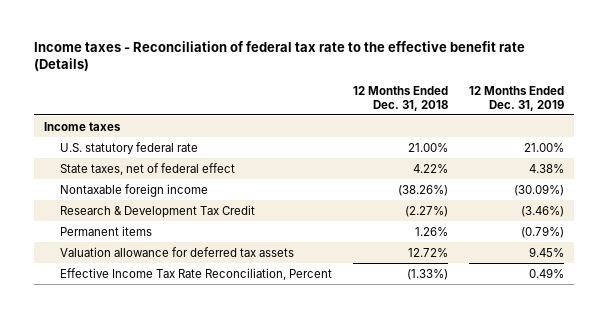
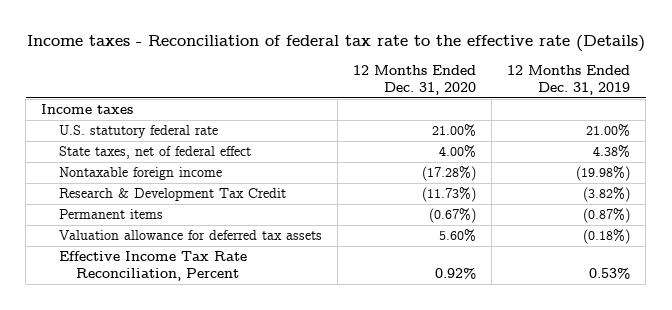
[33,40,525,72] Income taxes - Reconciliation of federal tax rate to the effective benefit rate (Details) -> [26,35,645,53] Income taxes - Reconciliation of federal tax rate to the effective rate (Details)
[352,86,448,111] 12 Months Ended Dec. 31, 2018 -> none
none -> [352,65,476,95] 12 Months Ended Dec. 31, 2020
[513,183,564,196] (30.09%) -> [576,166,631,182] (19.98%)
[520,205,564,217] (3.46%) -> [583,187,631,203] (3.82%)
[520,225,564,238] (0.79%) -> [583,208,631,224] (0.87%)
[528,246,564,257] 9.45% -> [583,229,631,245] (0.18%)
[528,267,564,278] 0.49% -> [589,267,631,279] 0.53%

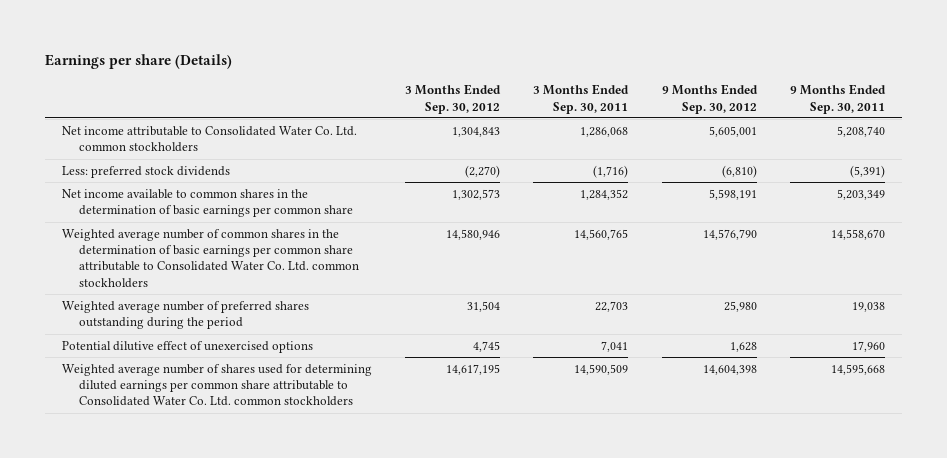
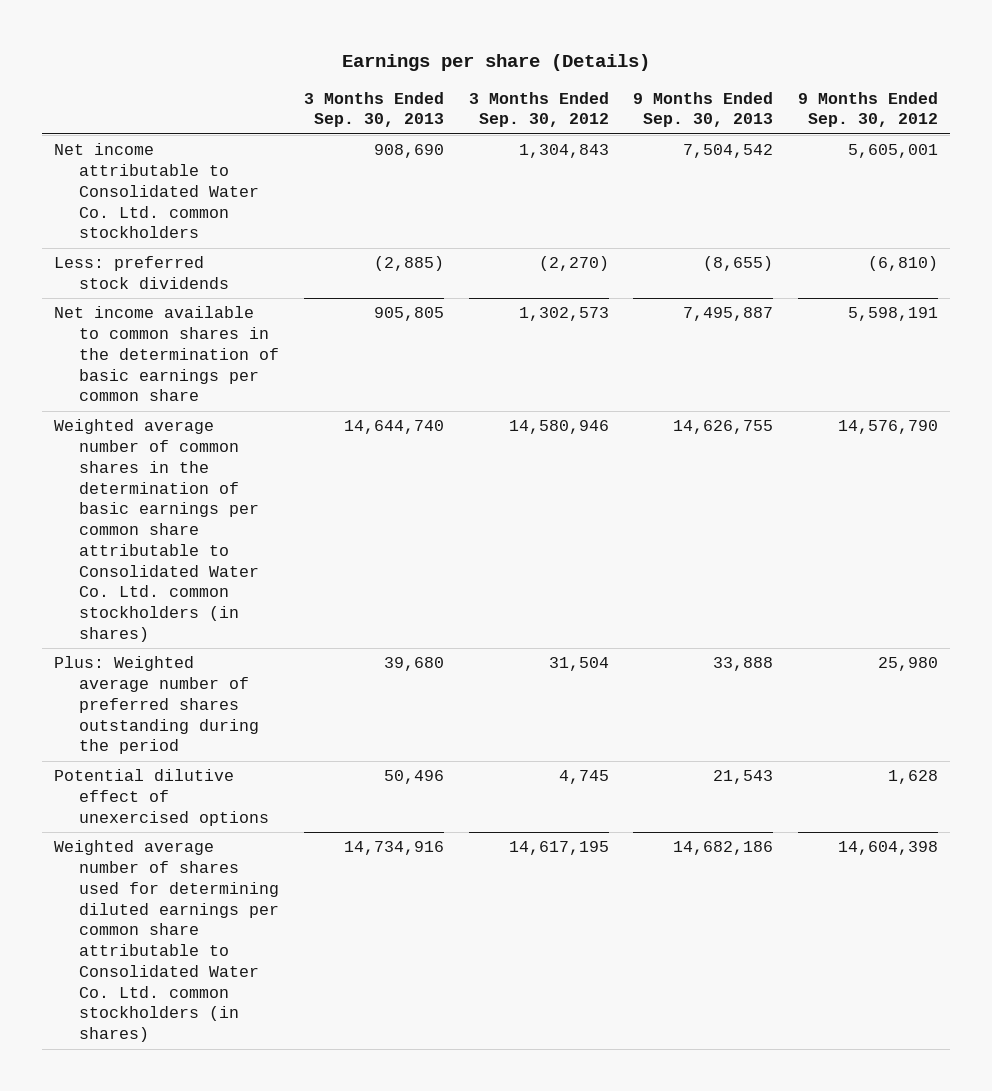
[533,84,630,114] 3 Months Ended Sep. 30, 2011 -> none
[790,84,887,114] 9 Months Ended Sep. 30, 2011 -> none
none -> [303,91,444,128] 3 Months Ended Sep. 30, 2013
none -> [633,91,774,128] 9 Months Ended Sep. 30, 2013
[61,228,359,288] Weighted average number of common shares in the determination of basic earnings per common share attributable to Consolidated Water Co. Ltd. common stockholders -> [54,419,259,642] Weighted average number of common shares in the determination of basic earnings per common share attributable to Consolidated Water Co. Ltd. common stockholders (in shares)
[61,300,309,330] Weighted average number of preferred shares outstanding during the period -> [54,656,259,755] Plus: Weighted average number of preferred shares outstanding during the period
[61,363,372,407] Weighted average number of shares used for determining diluted earnings per common share attributable to Consolidated Water Co. Ltd. common stockholders -> [54,840,279,1043] Weighted average number of shares used for determining diluted earnings per common share attributable to Consolidated Water Co. Ltd. common stockholders (in shares)

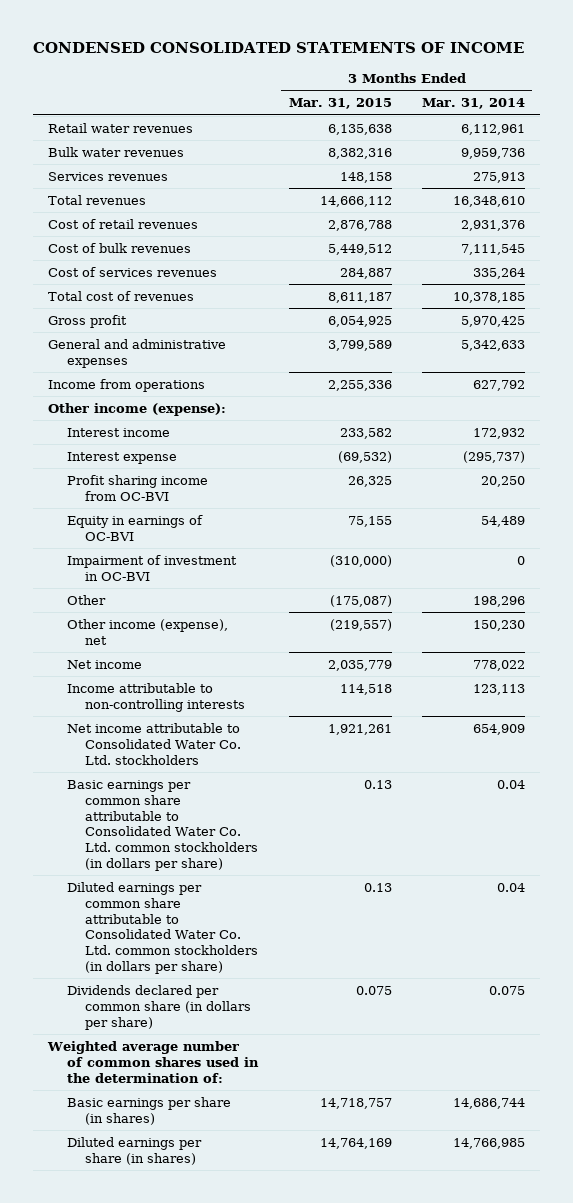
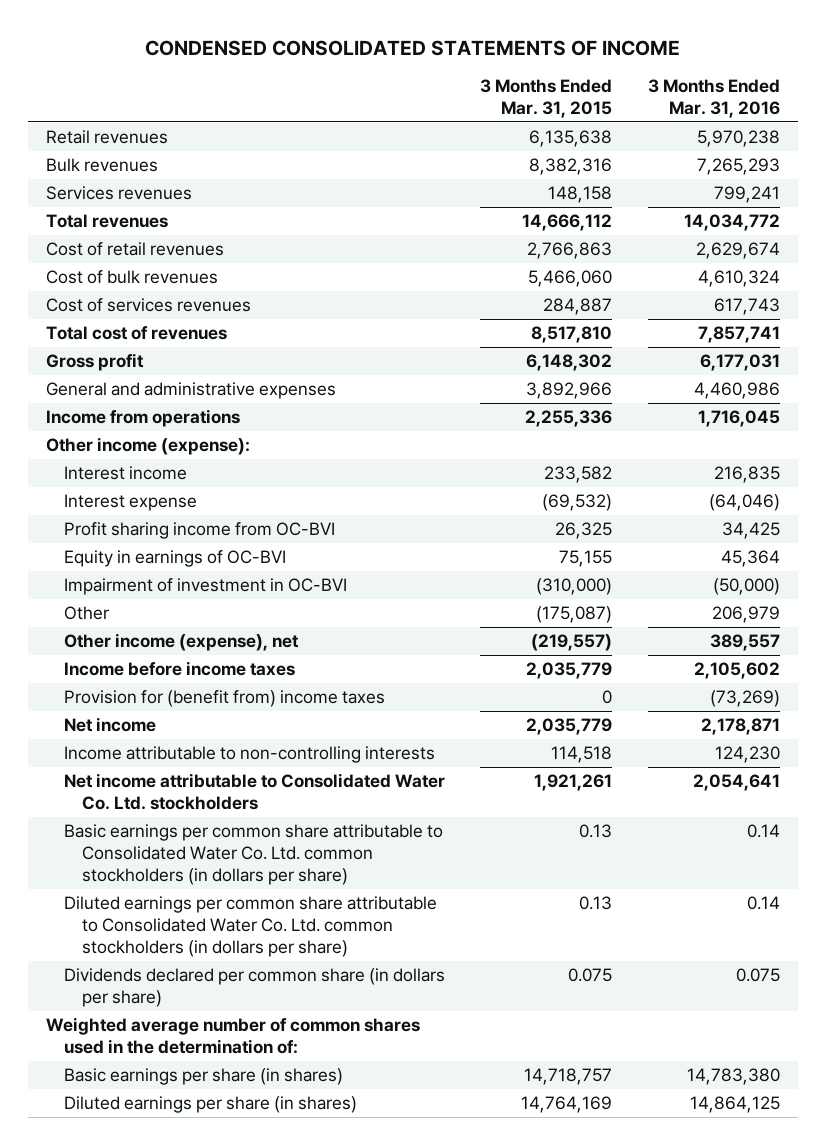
[421,98,525,110] Mar. 31, 2014 -> none
none -> [648,78,781,118] 3 Months Ended Mar. 31, 2016
[48,122,194,133] Retail water revenues -> [45,130,168,145] Retail revenues
[48,146,185,157] Bulk water revenues -> [45,158,158,173] Bulk revenues
[327,219,392,231] 2,876,788 -> [527,242,613,260] 2,766,863
[327,243,392,255] 5,449,512 -> [528,270,613,288] 5,466,060
[327,291,392,303] 8,611,187 -> [531,326,613,344] 8,517,810
[327,315,392,327] 6,054,925 -> [526,354,613,372] 6,148,302
[327,339,392,351] 3,799,589 -> [526,382,613,400] 3,892,966
none -> [63,661,295,677] Income before income taxes
none -> [63,690,385,708] Provision for (benefit from) income taxes

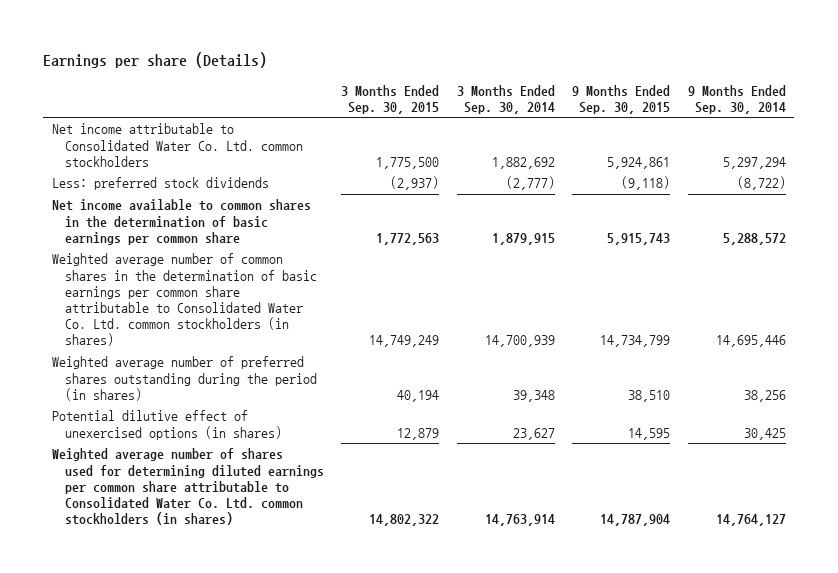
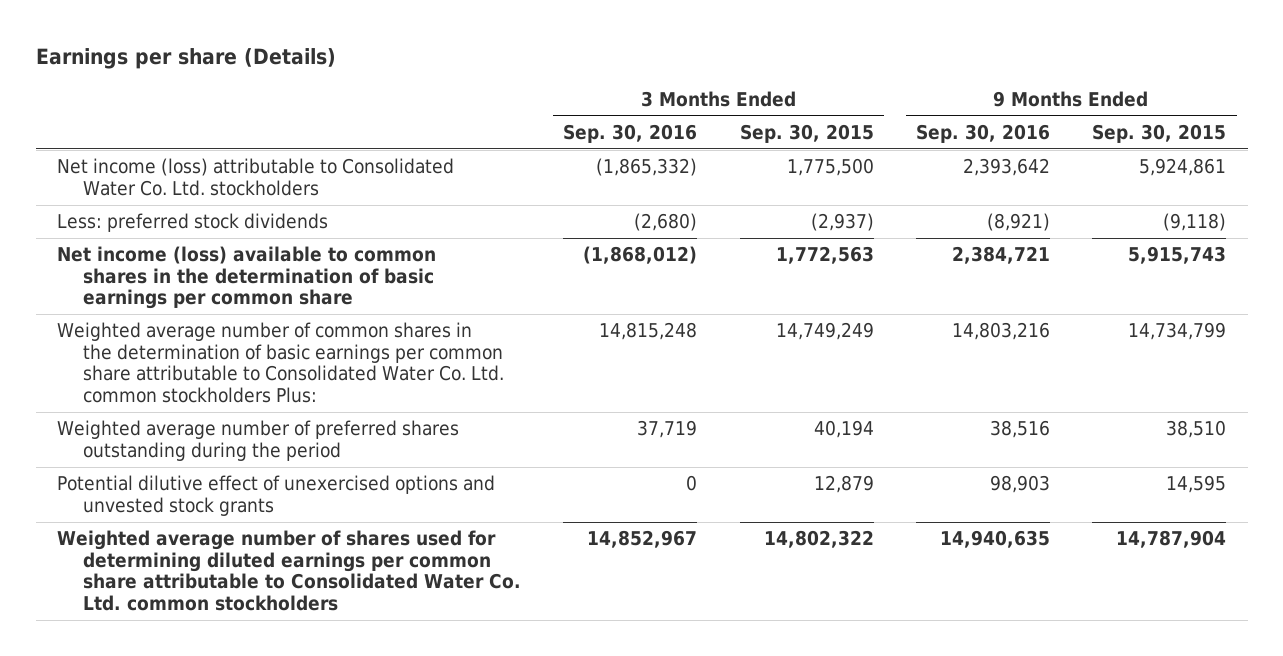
[456,84,555,114] 3 Months Ended Sep. 30, 2014 -> none
[687,84,786,114] 9 Months Ended Sep. 30, 2014 -> none
none -> [563,123,698,143] Sep. 30, 2016
none -> [916,123,1051,143] Sep. 30, 2016
[52,123,304,167] Net income attributable to Consolidated Water Co. Ltd. common stockholders -> [56,158,454,196] Net income (loss) attributable to Consolidated Water Co. Ltd. stockholders
[52,199,312,245] Net income available to common shares in the determination of basic earnings per common share -> [56,246,436,310] Net income (loss) available to common shares in the determination of basic earnings per common share
[52,253,318,347] Weighted average number of common shares in the determination of basic earnings per common share attributable to Consolidated Water Co. Ltd. common stockholders (in shares) -> [56,322,505,403] Weighted average number of common shares in the determination of basic earnings per common share attributable to Consolidated Water Co. Ltd. common stockholders Plus:
[52,356,318,401] Weighted average number of preferred shares outstanding during the period (in shares) -> [56,420,459,461] Weighted average number of preferred shares outstanding during the period
[52,410,283,440] Potential dilutive effect of unexercised options (in shares) -> [56,475,495,516] Potential dilutive effect of unexercised options and unvested stock grants
[52,448,325,526] Weighted average number of shares used for determining diluted earnings per common share attributable to Consolidated Water Co. Ltd. common stockholders (in shares) -> [56,530,522,611] Weighted average number of shares used for determining diluted earnings per common share attributable to Consolidated Water Co. Ltd. common stockholders

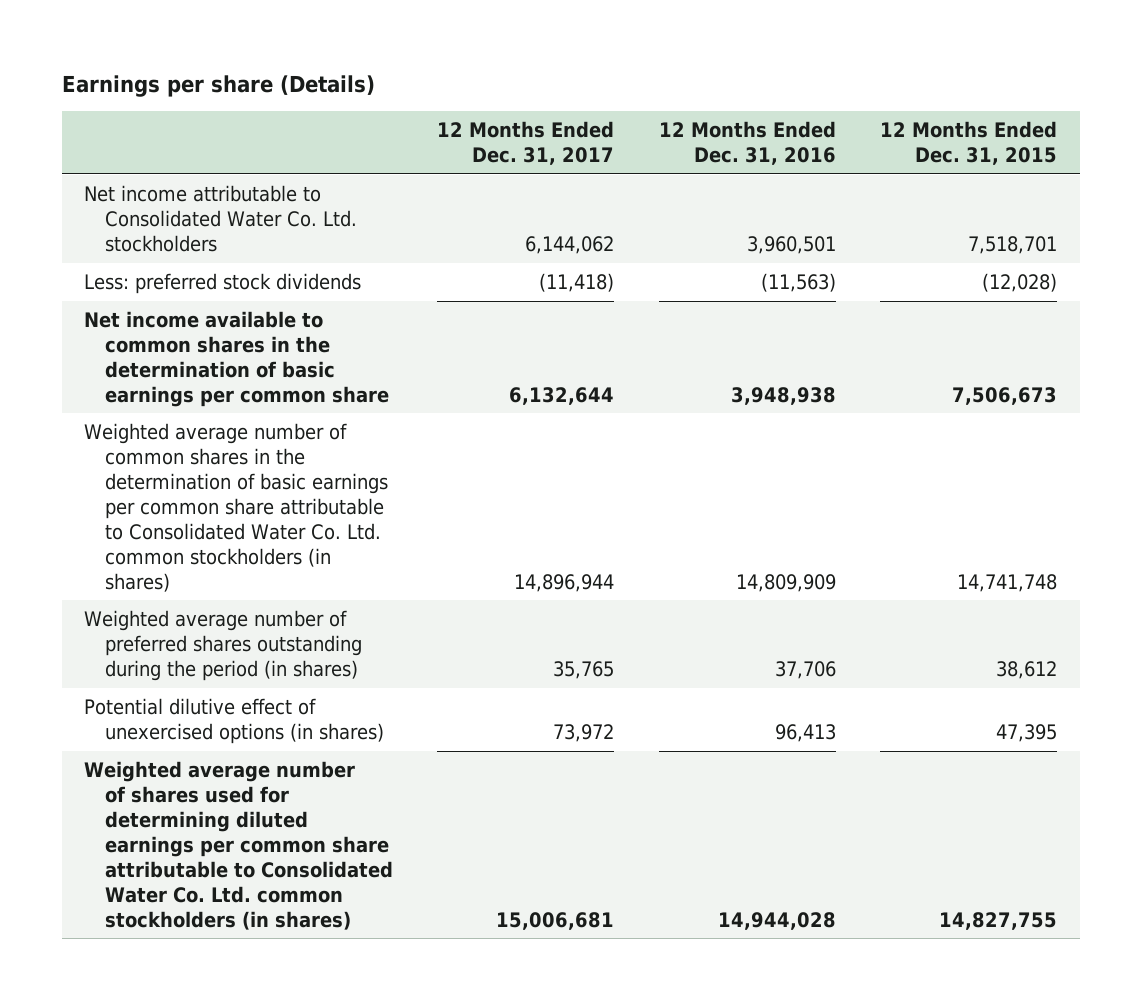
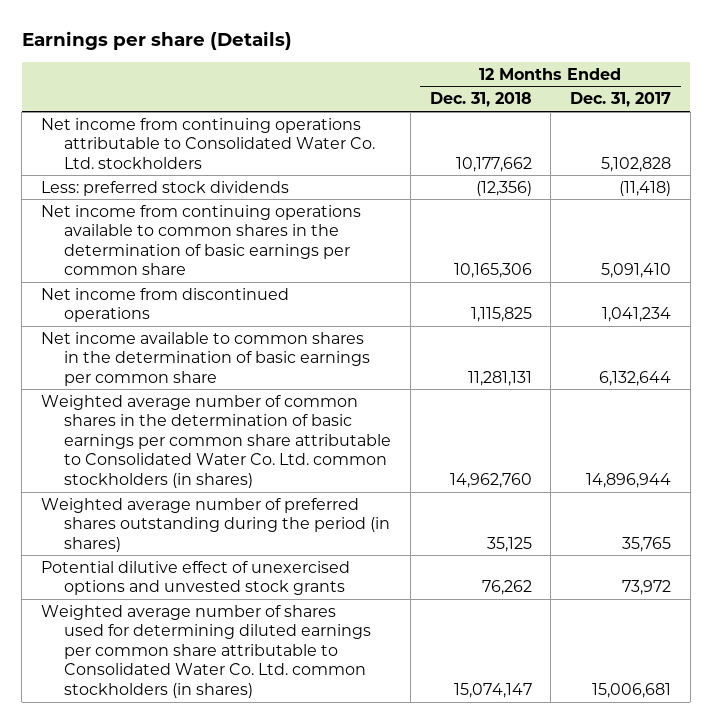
[658,121,836,165] 12 Months Ended Dec. 31, 2016 -> none
[880,121,1058,165] 12 Months Ended Dec. 31, 2015 -> none
none -> [429,92,532,108] Dec. 31, 2018
[84,184,357,252] Net income attributable to Consolidated Water Co. Ltd. stockholders -> [40,117,376,169] Net income from continuing operations attributable to Consolidated Water Co. Ltd. stockholders
[525,235,615,254] 6,144,062 -> [601,156,672,172] 5,102,828
none -> [40,204,361,276] Net income from continuing operations available to common shares in the determination of basic earnings per common share
none -> [40,287,289,323] Net income from discontinued operations
[84,697,384,744] Potential dilutive effect of unexercised options (in shares) -> [40,560,350,596] Potential dilutive effect of unexercised options and unvested stock grants

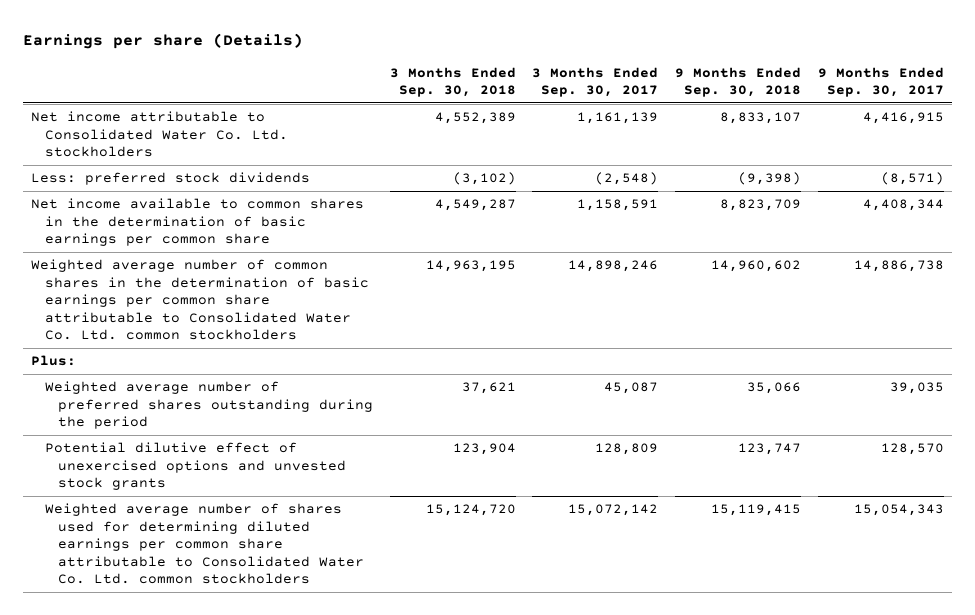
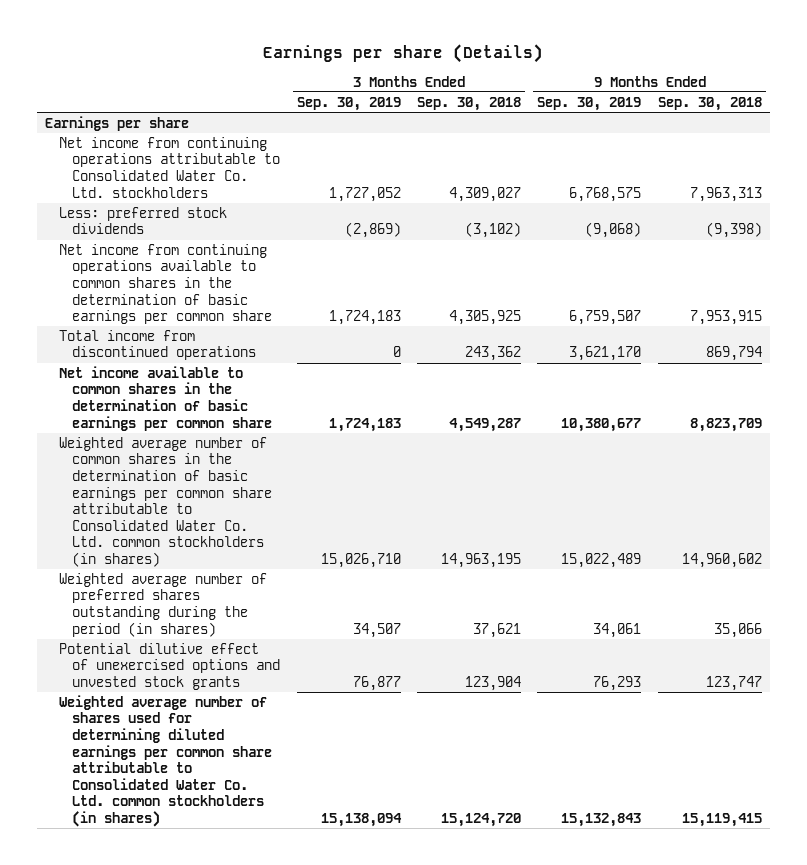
[532,66,659,98] 3 Months Ended Sep. 30, 2017 -> none
[817,66,944,98] 9 Months Ended Sep. 30, 2017 -> none
none -> [296,96,401,111] Sep. 30, 2019
none -> [537,96,642,111] Sep. 30, 2019
none -> [44,115,189,131] Earnings per share
[30,111,288,158] Net income attributable to Consolidated Water Co. Ltd. stockholders -> [58,136,281,198] Net income from continuing operations attributable to Consolidated Water Co. Ltd. stockholders
[434,112,516,125] 4,552,389 -> [449,186,522,202] 4,309,027
[720,112,802,125] 8,833,107 -> [689,186,762,202] 7,963,313
none -> [58,243,273,325] Net income from continuing operations available to common shares in the determination of basic earnings per common share
none -> [58,329,257,361] Total income from discontinued operations
[30,355,76,367] Plus: -> none
[30,259,369,340] Weighted average number of common shares in the determination of basic earnings per common share attributable to Consolidated Water Co. Ltd. common stockholders -> [58,436,273,567] Weighted average number of common shares in the determination of basic earnings per common share attributable to Consolidated Water Co. Ltd. common stockholders (in shares)
[44,381,374,430] Weighted average number of preferred shares outstanding during the period -> [58,572,267,637] Weighted average number of preferred shares outstanding during the period (in shares)
[44,503,365,584] Weighted average number of shares used for determining diluted earnings per common share attributable to Consolidated Water Co. Ltd. common stockholders -> [58,694,273,827] Weighted average number of shares used for determining diluted earnings per common share attributable to Consolidated Water Co. Ltd. common stockholders (in shares)

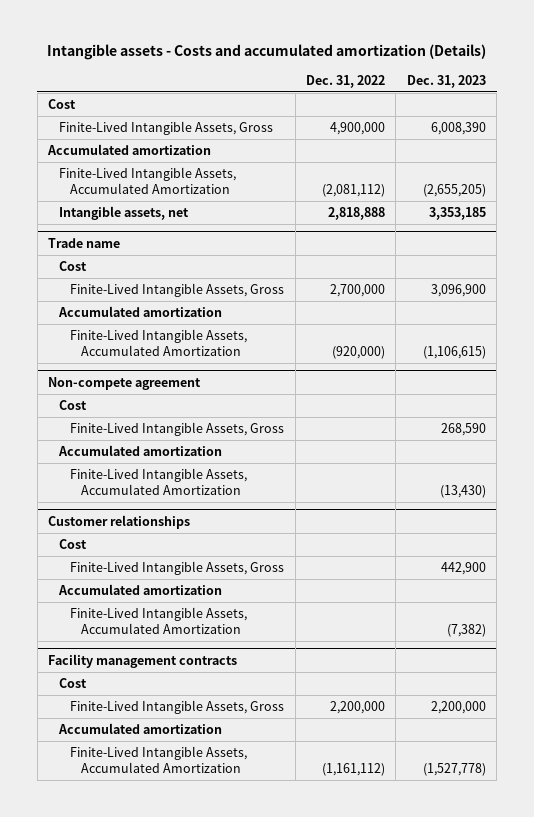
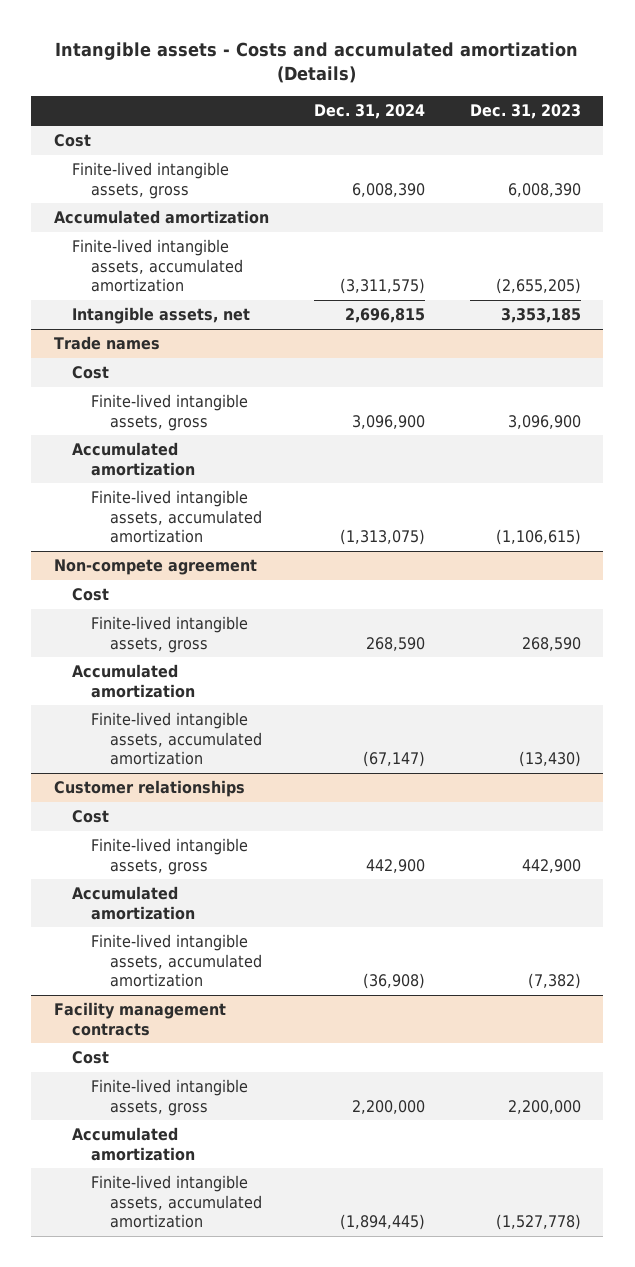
[306,74,386,88] Dec. 31, 2022 -> none
none -> [313,104,425,120] Dec. 31, 2024
[59,121,274,136] Finite-Lived Intangible Assets, Gross -> [72,162,230,199] Finite-lived intangible assets, gross
[59,167,237,194] Finite-Lived Intangible Assets, Accumulated Amortization -> [72,239,244,292] Finite-lived intangible assets, accumulated amortization
[47,237,120,248] Trade name -> [53,336,160,351] Trade names
[70,283,285,298] Finite-Lived Intangible Assets, Gross -> [91,394,249,431] Finite-lived intangible assets, gross
[70,329,248,356] Finite-Lived Intangible Assets, Accumulated Amortization -> [91,490,262,543] Finite-lived intangible assets, accumulated amortization
[70,422,285,437] Finite-Lived Intangible Assets, Gross -> [91,616,249,653] Finite-lived intangible assets, gross
[70,468,248,495] Finite-Lived Intangible Assets, Accumulated Amortization -> [91,712,262,765] Finite-lived intangible assets, accumulated amortization
[70,561,285,576] Finite-Lived Intangible Assets, Gross -> [91,838,249,875] Finite-lived intangible assets, gross
[70,607,248,634] Finite-Lived Intangible Assets, Accumulated Amortization -> [91,934,262,987] Finite-lived intangible assets, accumulated amortization
[70,700,285,715] Finite-Lived Intangible Assets, Gross -> [91,1079,249,1116] Finite-lived intangible assets, gross
[70,746,248,773] Finite-Lived Intangible Assets, Accumulated Amortization -> [91,1175,262,1228] Finite-lived intangible assets, accumulated amortization

